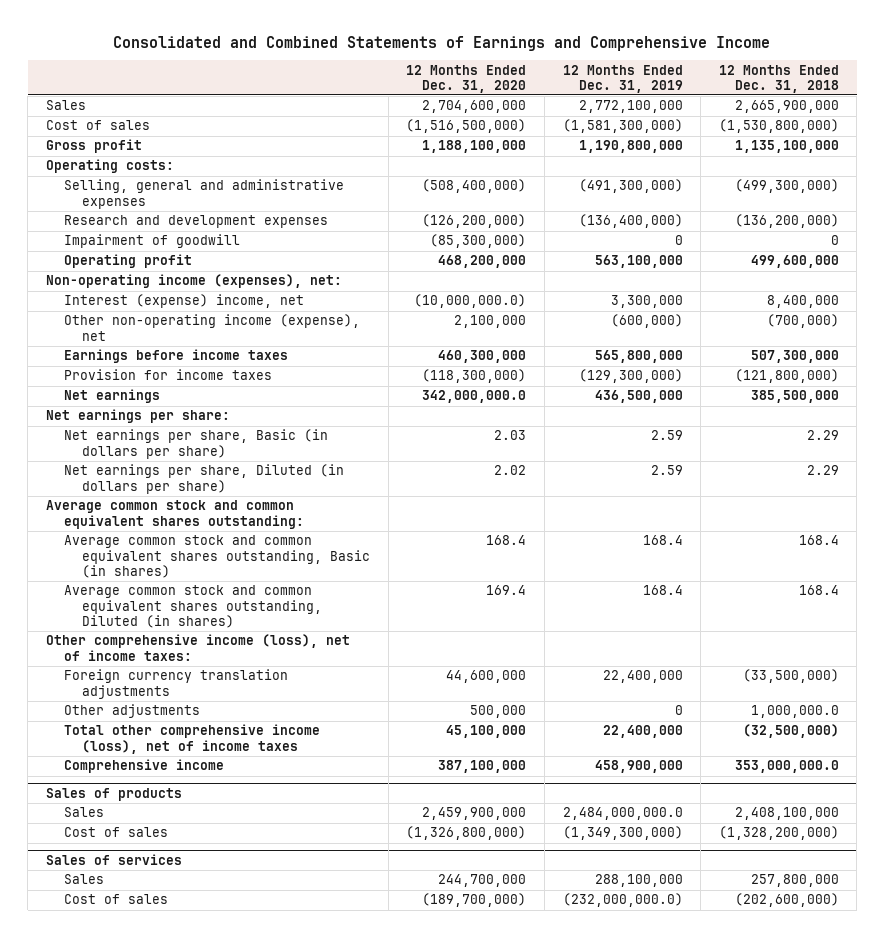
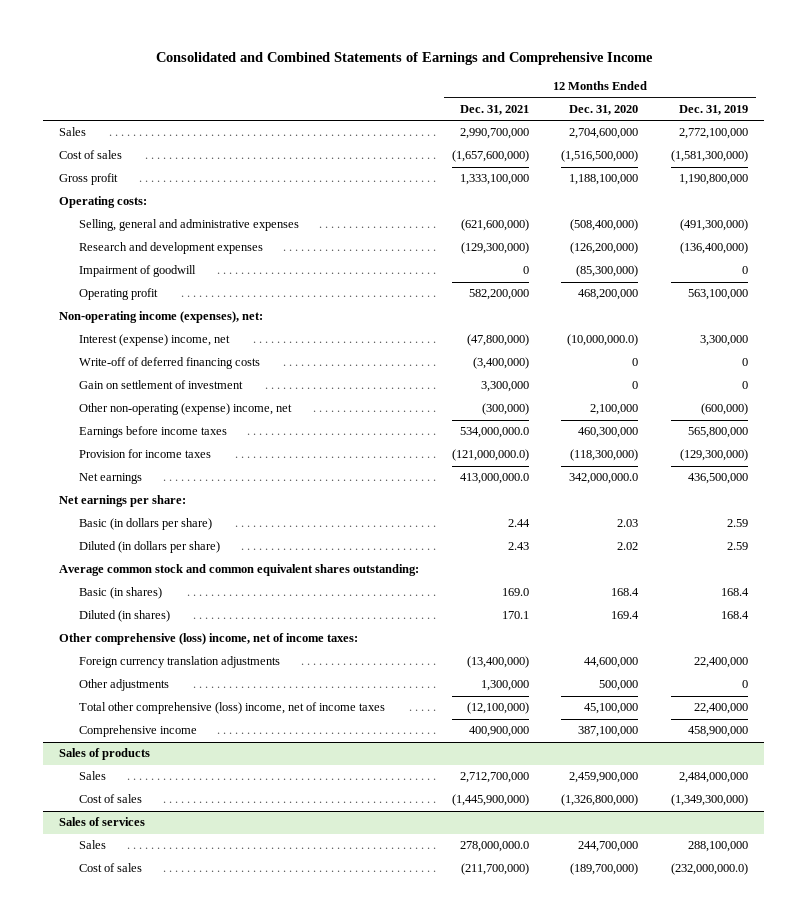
[718,64,839,93] 12 Months Ended Dec. 31, 2018 -> none
none -> [459,104,529,115] Dec. 31, 2021
none -> [79,357,261,370] Write-off of deferred financing costs
none -> [79,380,244,390] Gain on settlement of investment
[64,314,361,341] Other non-operating income (expense), net -> [79,403,293,416] Other non-operating (expense) income, net
[64,429,329,459] Net earnings per share, Basic (in dollars per share) -> [79,518,213,531] Basic (in dollars per share)
[64,464,345,494] Net earnings per share, Diluted (in dollars per share) -> [79,541,221,554] Diluted (in dollars per share)
[64,535,371,578] Average common stock and common equivalent shares outstanding, Basic (in shares) -> [79,587,163,600] Basic (in shares)
[64,585,323,628] Average common stock and common equivalent shares outstanding, Diluted (in shares) -> [79,610,171,623] Diluted (in shares)
[46,634,351,661] Other comprehensive income (loss), net of income taxes: -> [59,633,359,646] Other comprehensive (loss) income, net of income taxes:
[64,724,321,754] Total other comprehensive income (loss), net of income taxes -> [79,702,386,715] Total other comprehensive (loss) income, net of income taxes
[562,807,683,821] 2,484,000,000.0 -> [679,772,749,784] 2,484,000,000

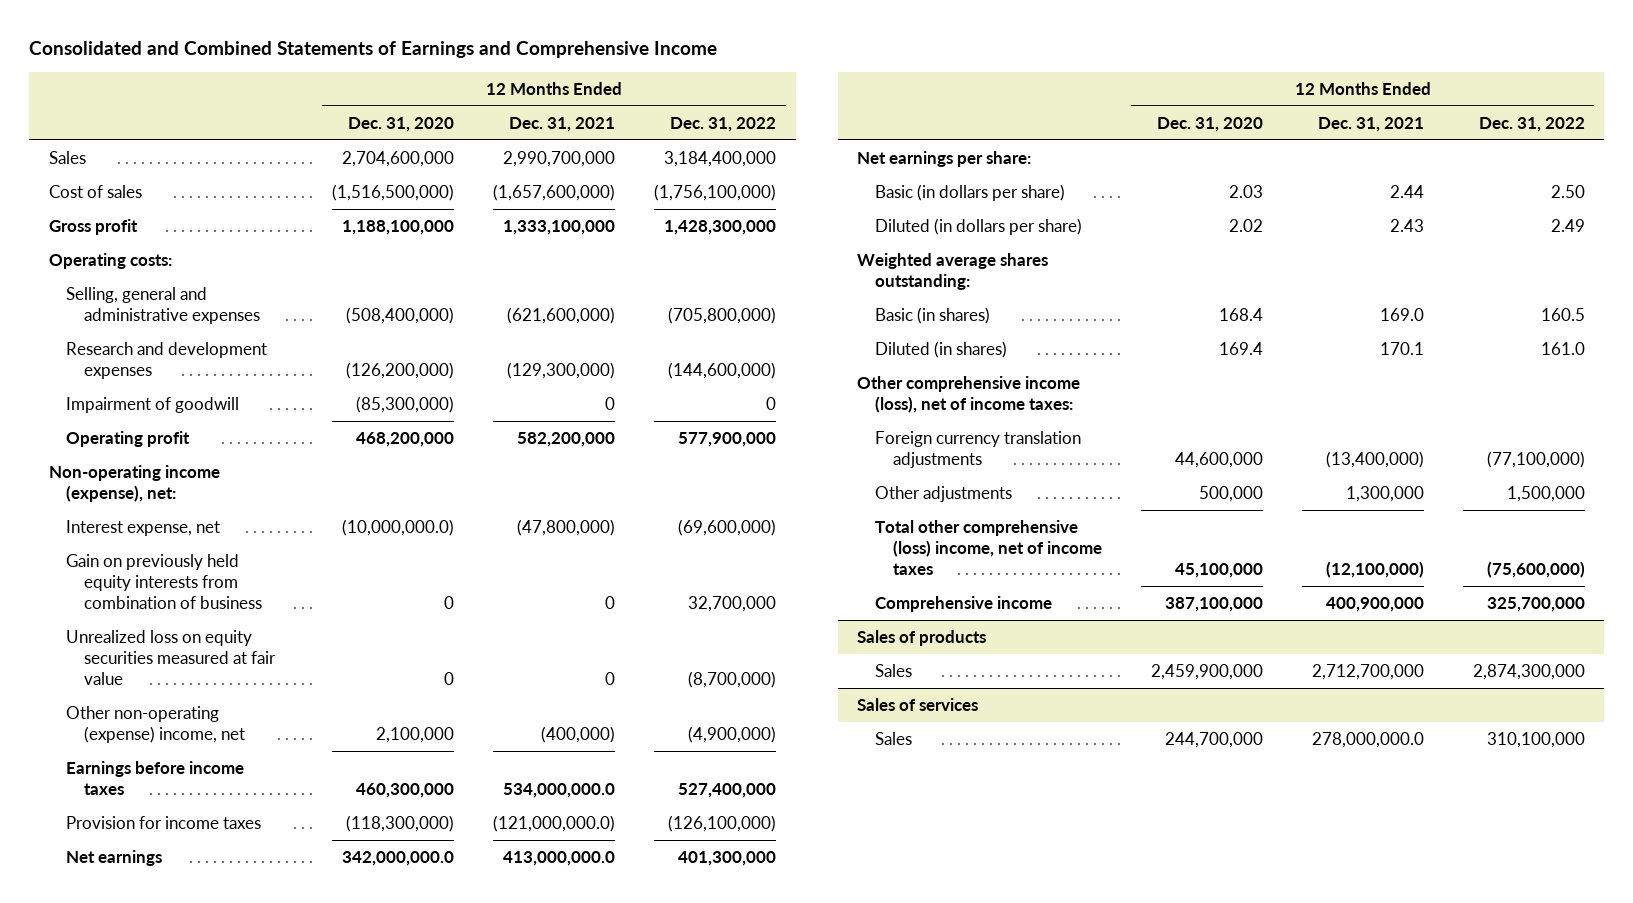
[679,104,749,115] Dec. 31, 2019 -> none
none -> [670,116,777,132] Dec. 31, 2022
[79,357,261,370] Write-off of deferred financing costs -> none
[79,380,244,390] Gain on settlement of investment -> none
[59,311,264,324] Non-operating income (expenses), net: -> [48,464,220,502] Non-operating income (expense), net:
[79,334,231,347] Interest (expense) income, net -> [66,519,221,536] Interest expense, net
none -> [66,553,263,610] Gain on previously held equity interests from combination of business
none -> [66,629,277,686] Unrealized loss on equity securities measured at fair value
[481,403,529,416] (300,000) -> [541,725,616,743] (400,000)
[59,564,420,577] Average common stock and common equivalent shares outstanding: -> [857,252,1049,290] Weighted average shares outstanding:
[59,633,359,646] Other comprehensive (loss) income, net of income taxes: -> [857,375,1081,413] Other comprehensive income (loss), net of income taxes:
[79,794,143,804] Cost of sales -> none
[79,863,143,873] Cost of sales -> none

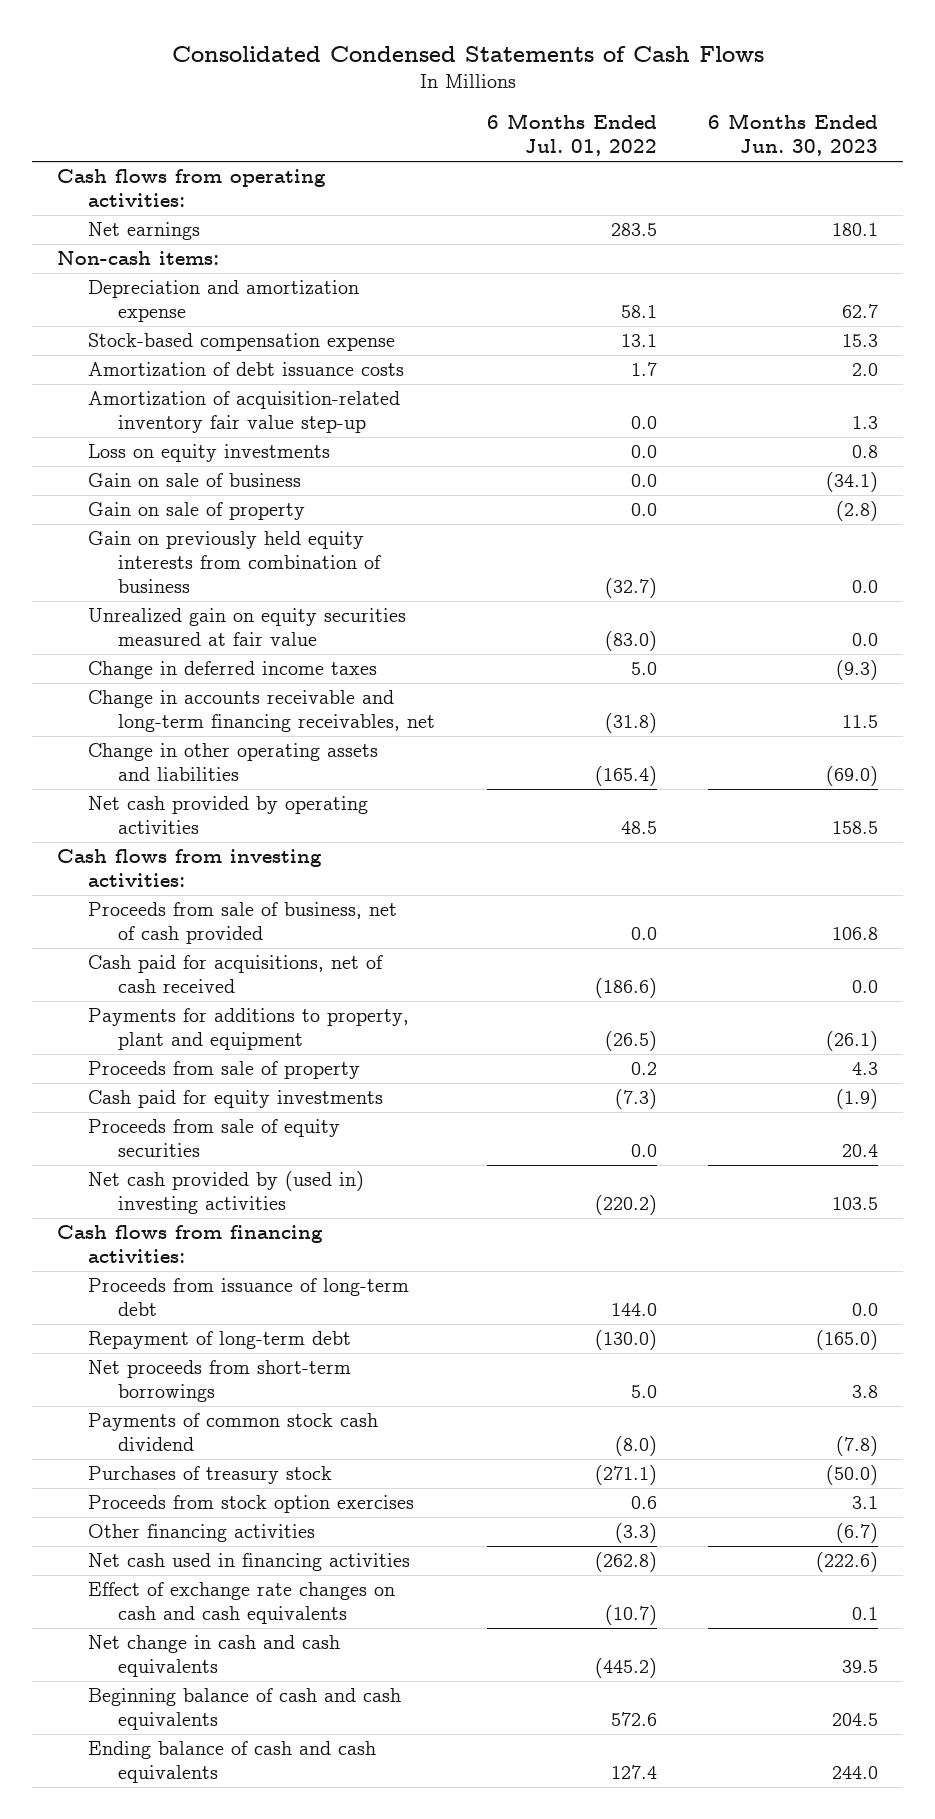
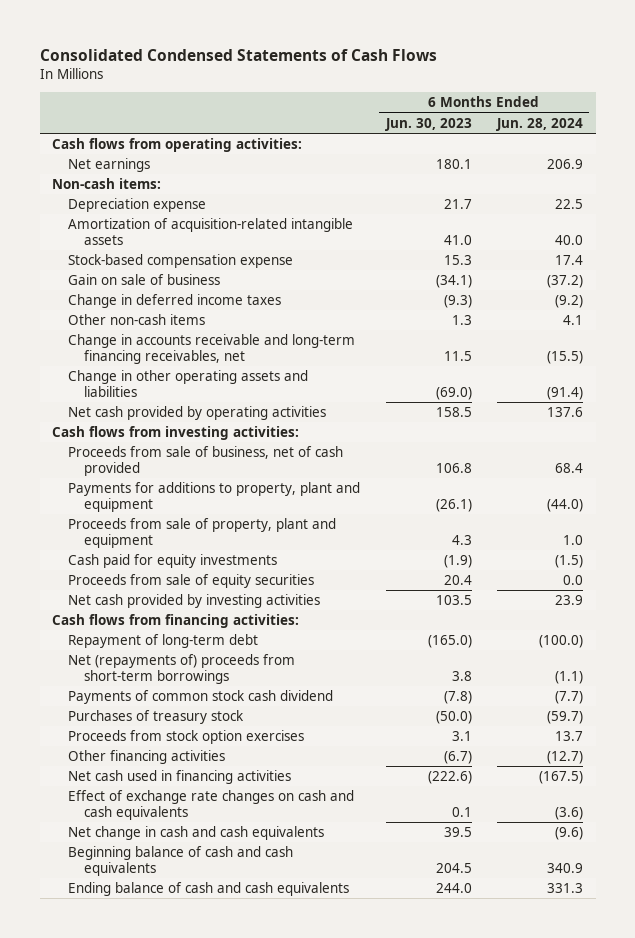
[486,112,657,156] 6 Months Ended Jul. 01, 2022 -> none
none -> [496,117,584,131] Jun. 28, 2024
[87,280,359,323] Depreciation and amortization expense -> [68,198,207,213] Depreciation expense
[841,304,878,319] 62.7 -> [443,199,472,210] 21.7
none -> [68,218,354,245] Amortization of acquisition-related intangible assets
[87,362,404,378] Amortization of debt issuance costs -> none
[87,391,400,434] Amortization of acquisition-related inventory fair value step-up -> none
[87,444,330,463] Loss on equity investments -> none
[87,502,305,521] Gain on sale of property -> none
[87,531,382,594] Gain on previously held equity interests from combination of business -> none
[87,608,406,647] Unrealized gain on equity securities measured at fair value -> none
none -> [68,314,206,326] Other non-cash items
[87,955,383,994] Cash paid for acquisitions, net of cash received -> none
[87,1061,360,1080] Proceeds from sale of property -> [68,518,337,548] Proceeds from sale of property, plant and equipment
[87,1171,364,1215] Net cash provided by (used in) investing activities -> [68,594,321,609] Net cash provided by investing activities
[87,1278,409,1317] Proceeds from issuance of long-term debt -> none
[87,1360,351,1403] Net proceeds from short-term borrowings -> [68,654,296,684] Net (repayments of) proceeds from short-term borrowings

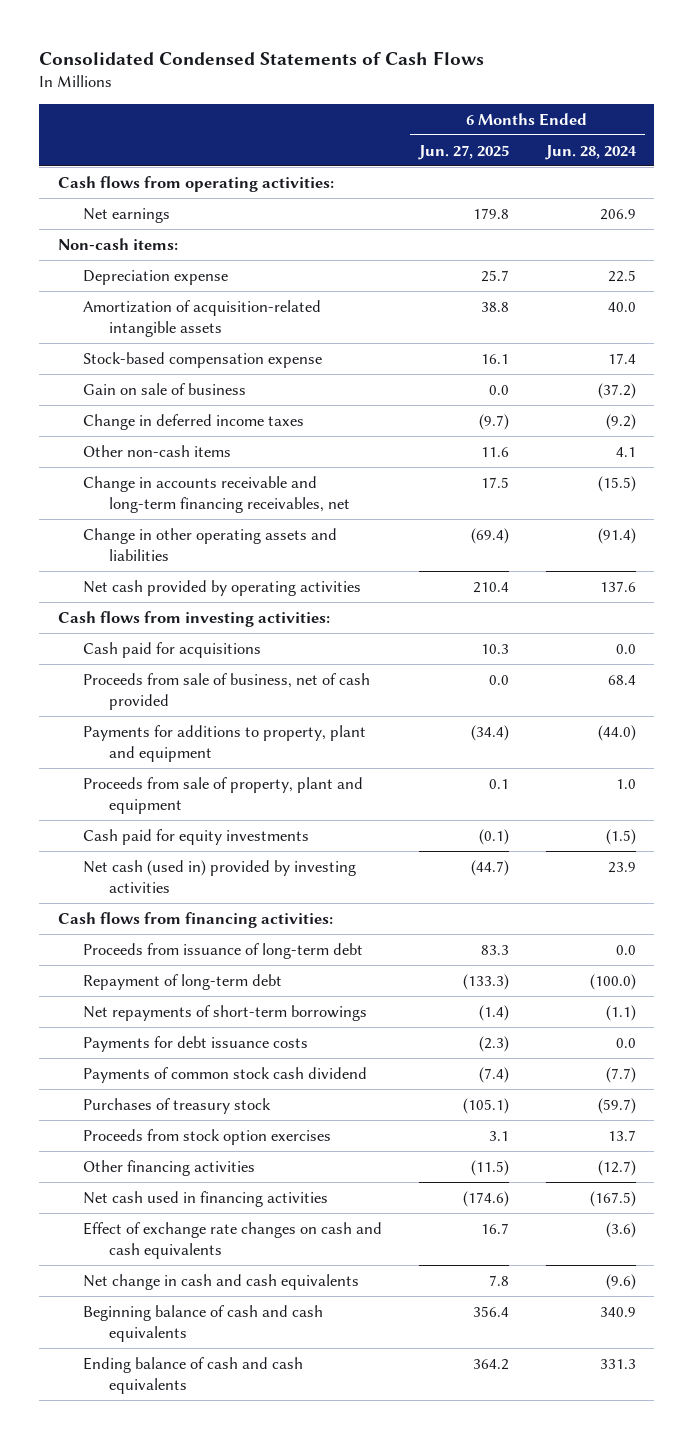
[384,117,472,131] Jun. 30, 2023 -> none
none -> [418,144,510,160] Jun. 27, 2025
none -> [83,641,262,658] Cash paid for acquisitions
[68,574,315,589] Proceeds from sale of equity securities -> none
[68,594,321,609] Net cash provided by investing activities -> [83,859,357,893] Net cash (used in) provided by investing activities
none -> [83,942,364,959] Proceeds from issuance of long-term debt
[68,654,296,684] Net (repayments of) proceeds from short-term borrowings -> [83,1004,368,1021] Net repayments of short-term borrowings
none -> [83,1035,309,1052] Payments for debt issuance costs

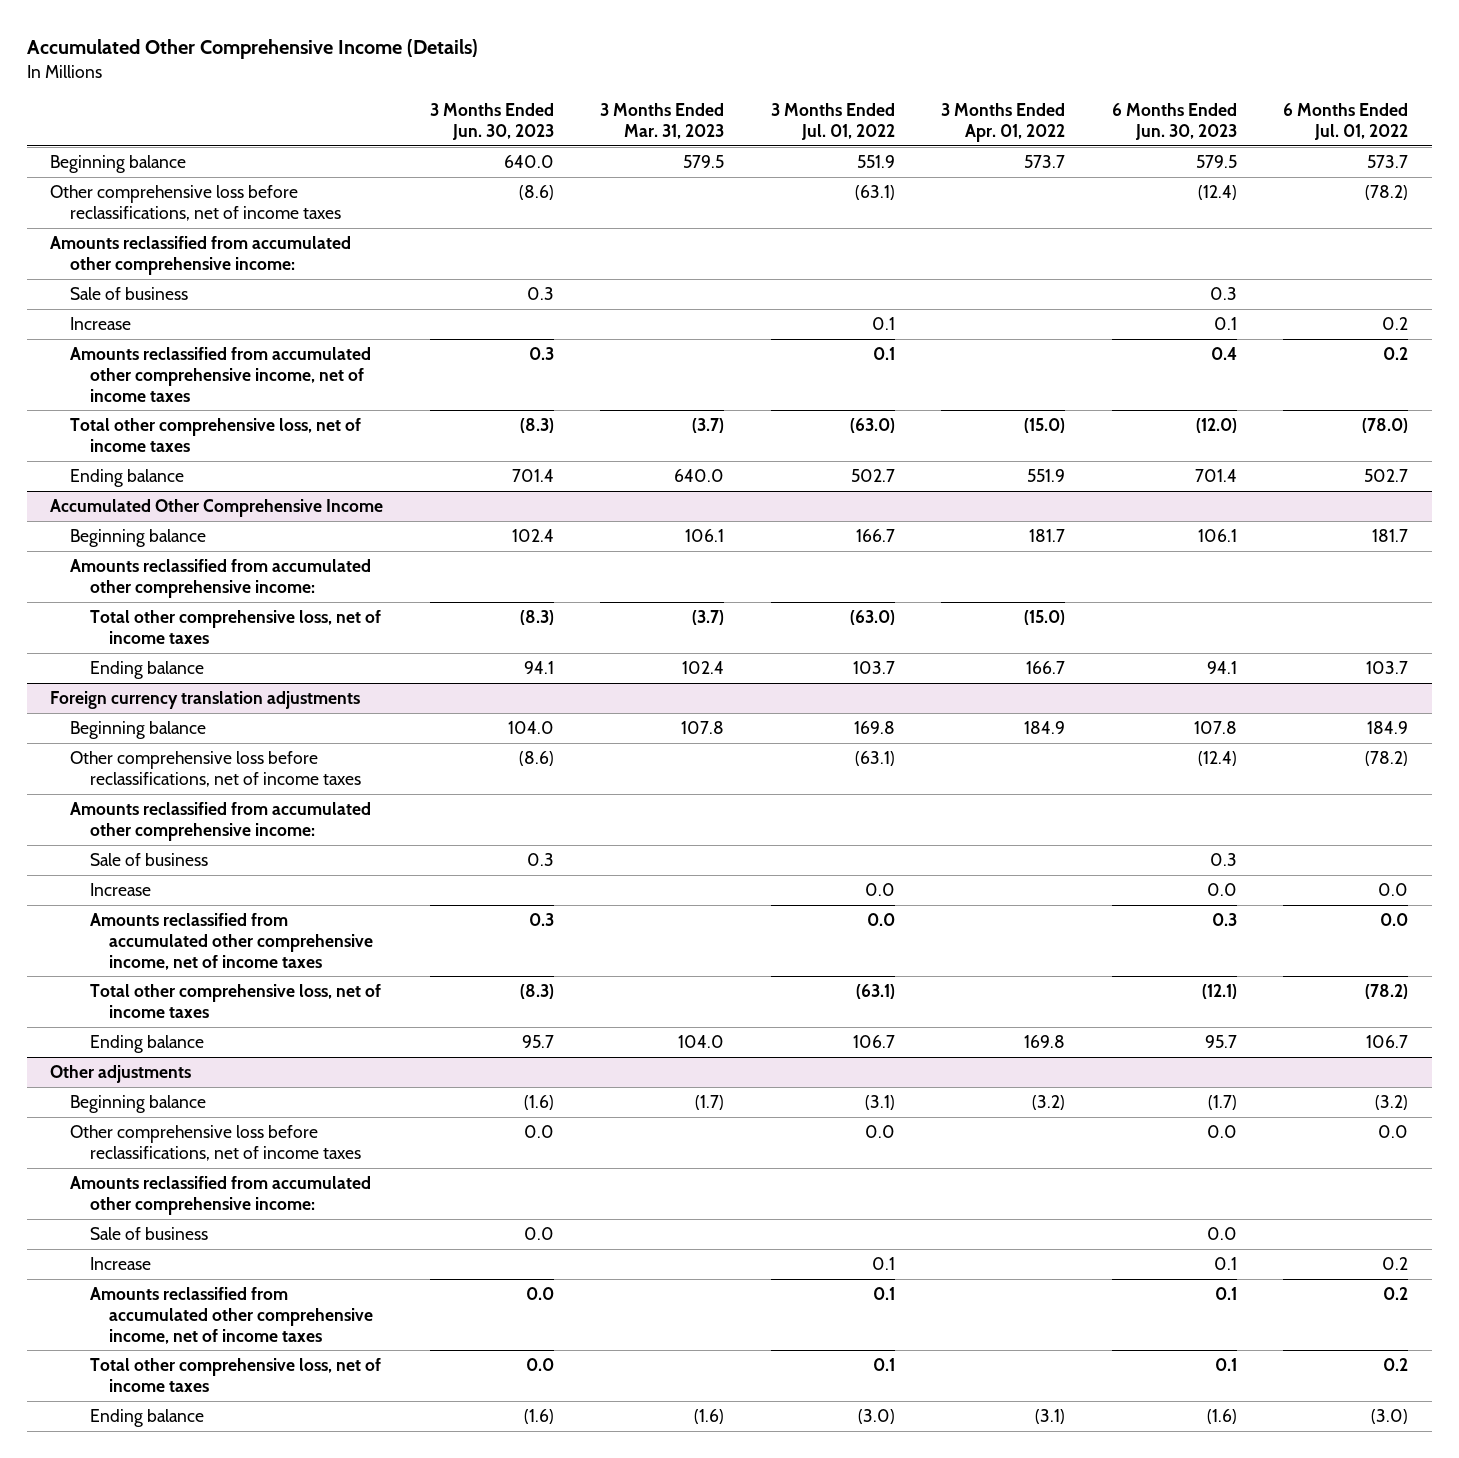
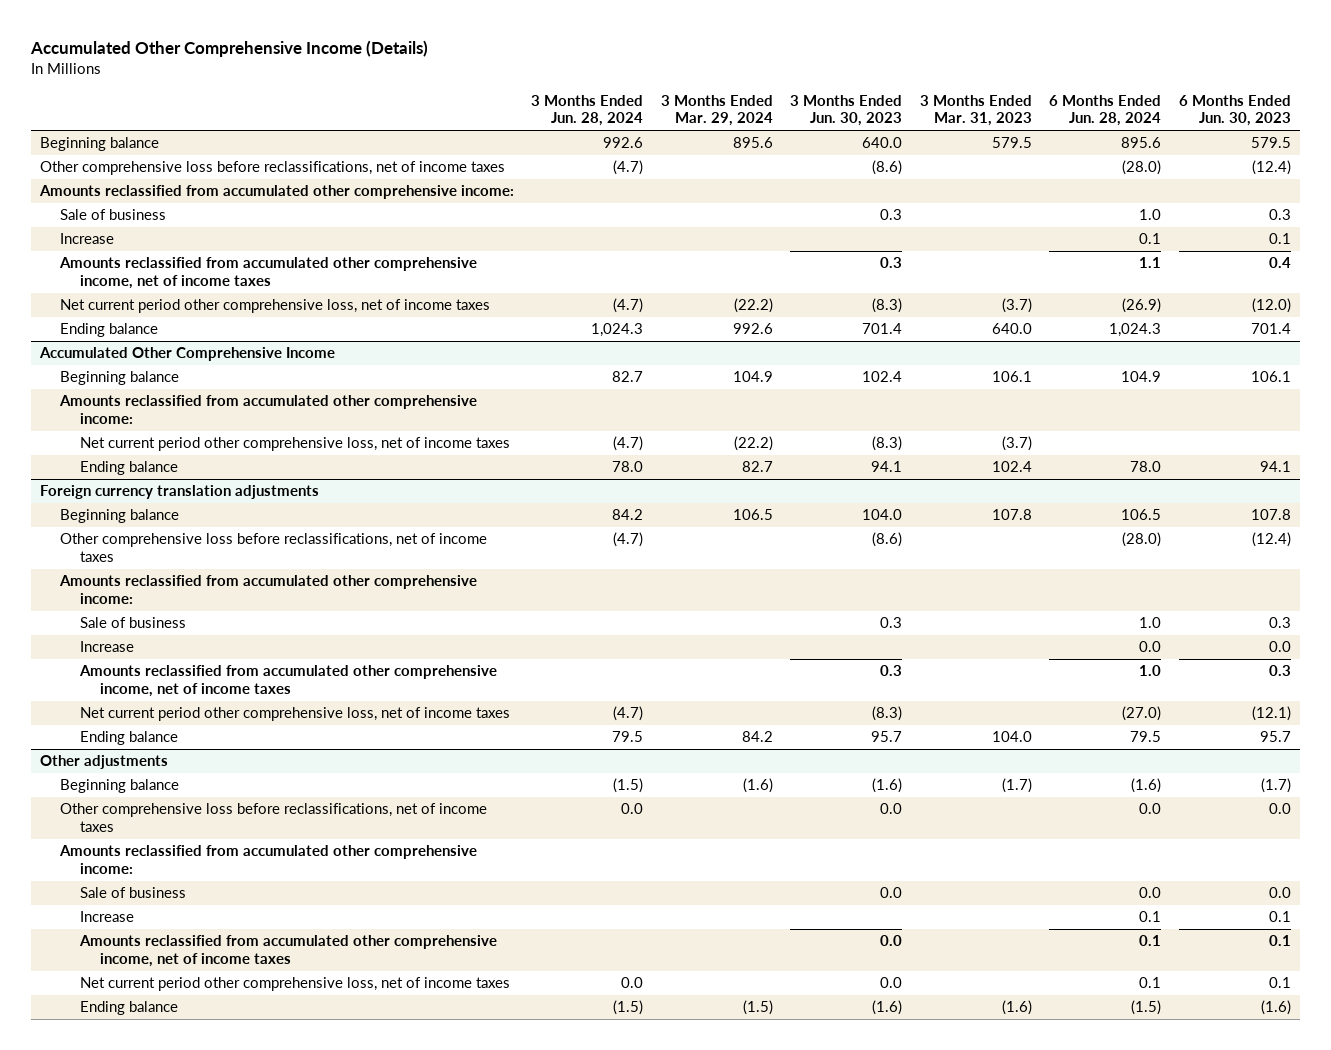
[770,103,895,140] 3 Months Ended Jul. 01, 2022 -> none
[941,103,1066,142] 3 Months Ended Apr. 01, 2022 -> none
[1283,103,1409,140] 6 Months Ended Jul. 01, 2022 -> none
none -> [531,94,644,127] 3 Months Ended Jun. 28, 2024
none -> [660,94,773,127] 3 Months Ended Mar. 29, 2024
none -> [1049,94,1162,127] 6 Months Ended Jun. 28, 2024
[69,417,361,452] Total other comprehensive loss, net of income taxes -> [59,299,490,314] Net current period other comprehensive loss, net of income taxes
[89,609,381,644] Total other comprehensive loss, net of income taxes -> [79,437,510,452] Net current period other comprehensive loss, net of income taxes
[89,983,381,1018] Total other comprehensive loss, net of income taxes -> [79,707,510,722] Net current period other comprehensive loss, net of income taxes
[89,1357,381,1392] Total other comprehensive loss, net of income taxes -> [79,977,510,992] Net current period other comprehensive loss, net of income taxes

